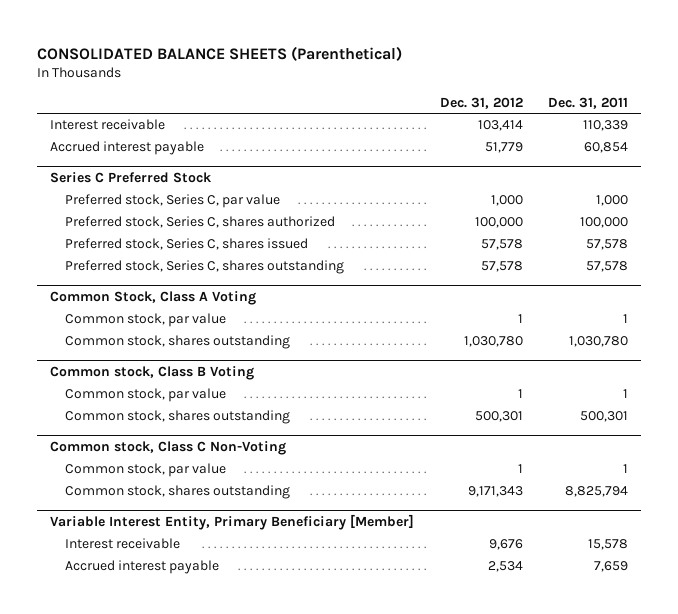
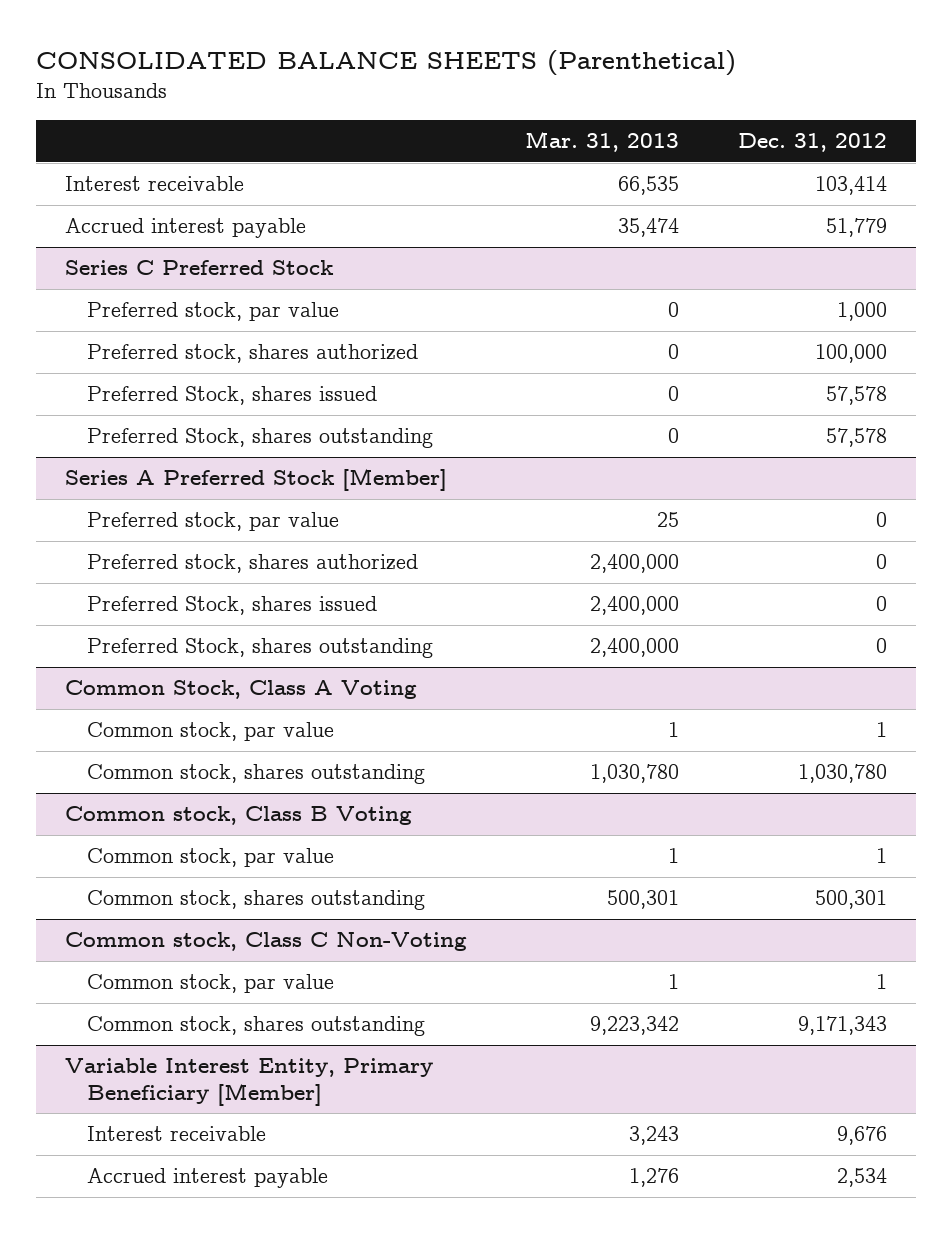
[548,96,629,109] Dec. 31, 2011 -> none
none -> [525,131,680,153] Mar. 31, 2013
[65,194,281,209] Preferred stock, Series C, par value -> [86,302,339,322] Preferred stock, par value
[65,216,336,229] Preferred stock, Series C, shares authorized -> [86,344,418,364] Preferred stock, shares authorized
[65,238,309,251] Preferred stock, Series C, shares issued -> [86,386,377,406] Preferred Stock, shares issued
[65,260,345,275] Preferred stock, Series C, shares outstanding -> [86,428,433,449] Preferred Stock, shares outstanding
none -> [64,468,447,492] Series A Preferred Stock [Member]
none -> [86,512,339,532] Preferred stock, par value
none -> [86,554,418,574] Preferred stock, shares authorized
none -> [86,596,377,616] Preferred Stock, shares issued
none -> [86,638,433,659] Preferred Stock, shares outstanding

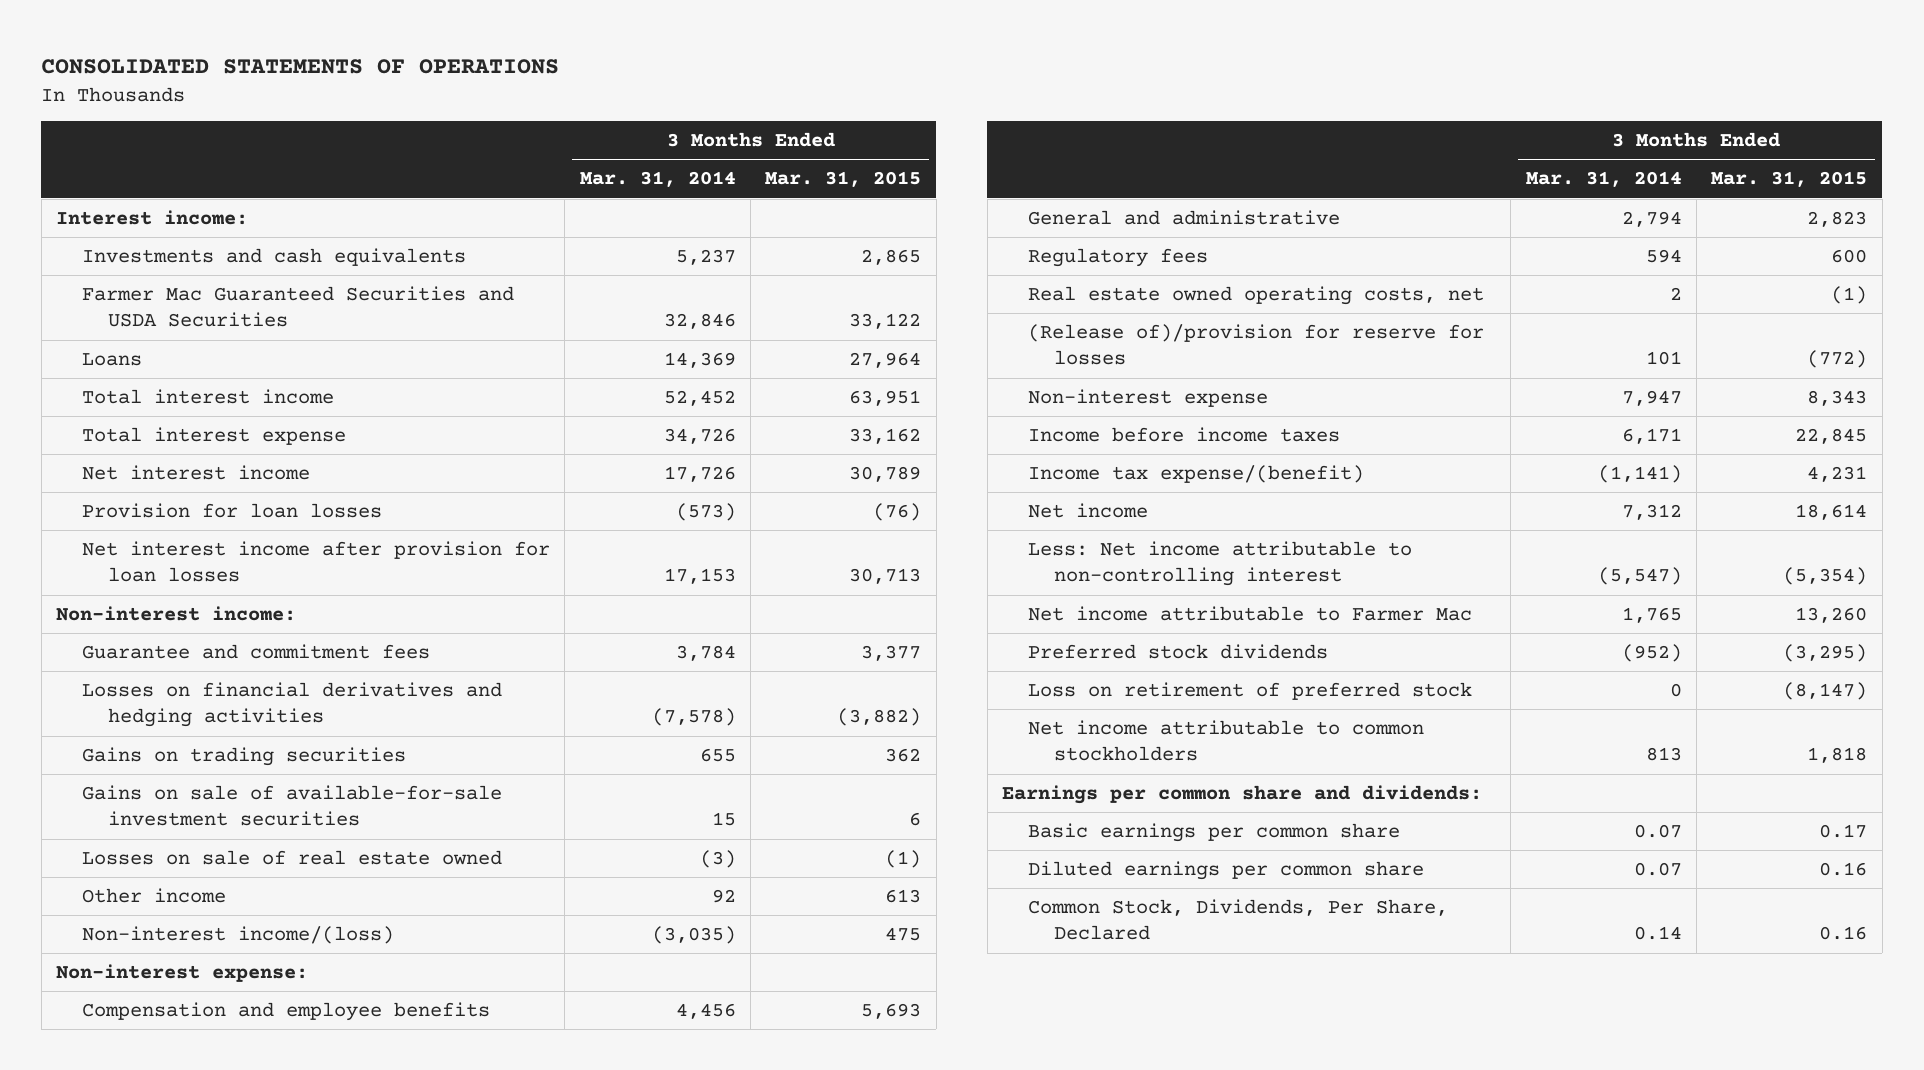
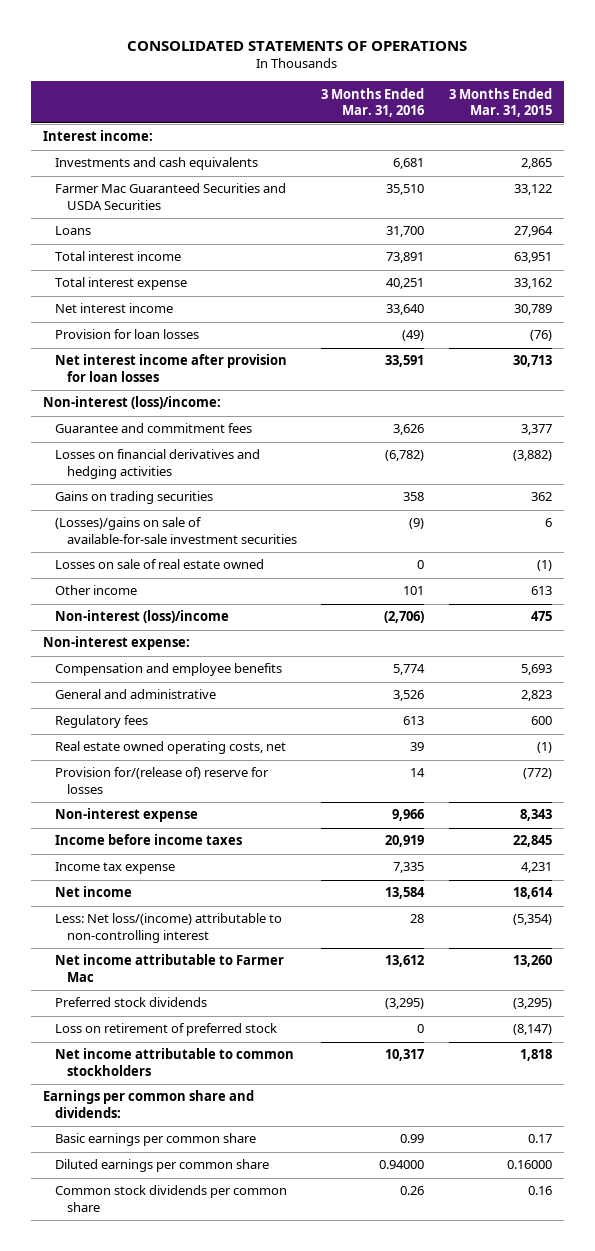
[579,171,736,188] Mar. 31, 2014 -> none
none -> [321,87,425,117] 3 Months Ended Mar. 31, 2016
[56,606,297,622] Non-interest income: -> [42,396,221,410] Non-interest (loss)/income:
[82,785,503,827] Gains on sale of available-for-sale investment securities -> [54,517,297,544] (Losses)/gains on sale of available-for-sale investment securities
[82,926,395,945] Non-interest income/(loss) -> [54,610,229,624] Non-interest (loss)/income
[1027,324,1484,366] (Release of)/provision for reserve for losses -> [54,767,269,794] Provision for/(release of) reserve for losses
[1027,465,1364,484] Income tax expense/(benefit) -> [54,862,175,875] Income tax expense
[1027,541,1412,587] Less: Net income attributable to non-controlling interest -> [54,913,282,943] Less: Net loss/(income) attributable to non-controlling interest
[1819,862,1868,877] 0.16 -> [506,1160,552,1170] 0.16000
[1027,899,1448,941] Common Stock, Dividends, Per Share, Declared -> [54,1185,287,1212] Common stock dividends per common share

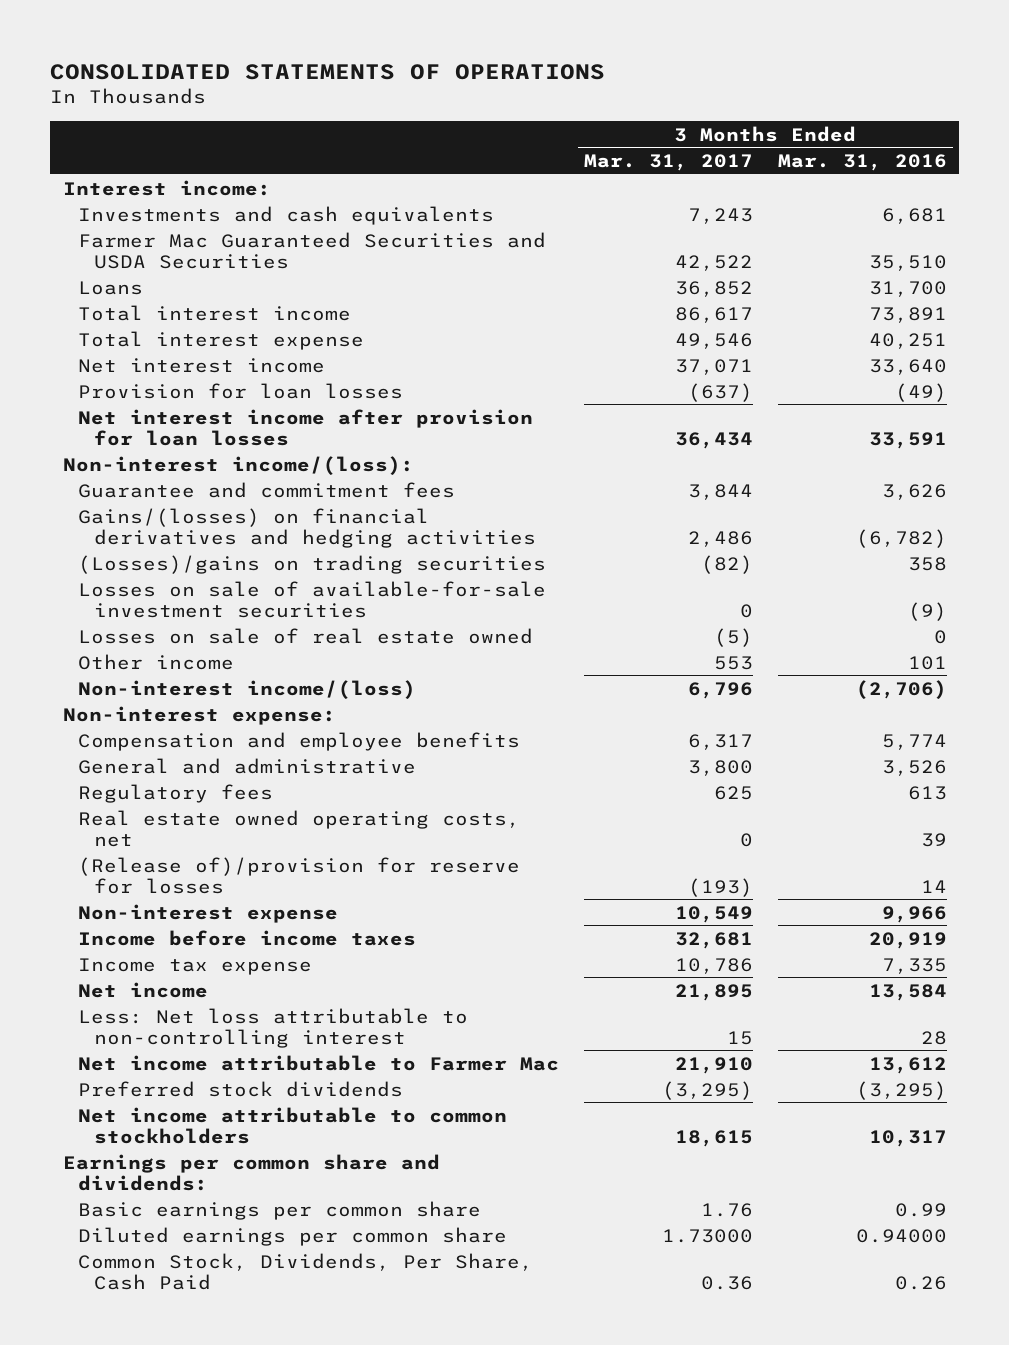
[448,87,552,117] 3 Months Ended Mar. 31, 2015 -> none
none -> [583,154,753,172] Mar. 31, 2017
[42,396,221,410] Non-interest (loss)/income: -> [62,455,414,475] Non-interest income/(loss):
[54,449,260,479] Losses on financial derivatives and hedging activities -> [78,507,536,548] Gains/(losses) on financial derivatives and hedging activities
[54,491,213,505] Gains on trading securities -> [78,554,547,574] (Losses)/gains on trading securities
[54,517,297,544] (Losses)/gains on sale of available-for-sale investment securities -> [78,580,547,618] Losses on sale of available-for-sale investment securities
[54,610,229,624] Non-interest (loss)/income -> [78,679,417,699] Non-interest income/(loss)
[54,767,269,794] Provision for/(release of) reserve for losses -> [78,856,521,894] (Release of)/provision for reserve for losses
[54,913,282,943] Less: Net loss/(income) attributable to non-controlling interest -> [78,1007,469,1048] Less: Net loss attributable to non-controlling interest
[54,1023,277,1037] Loss on retirement of preferred stock -> none
[54,1185,287,1212] Common stock dividends per common share -> [78,1252,534,1290] Common Stock, Dividends, Per Share, Cash Paid

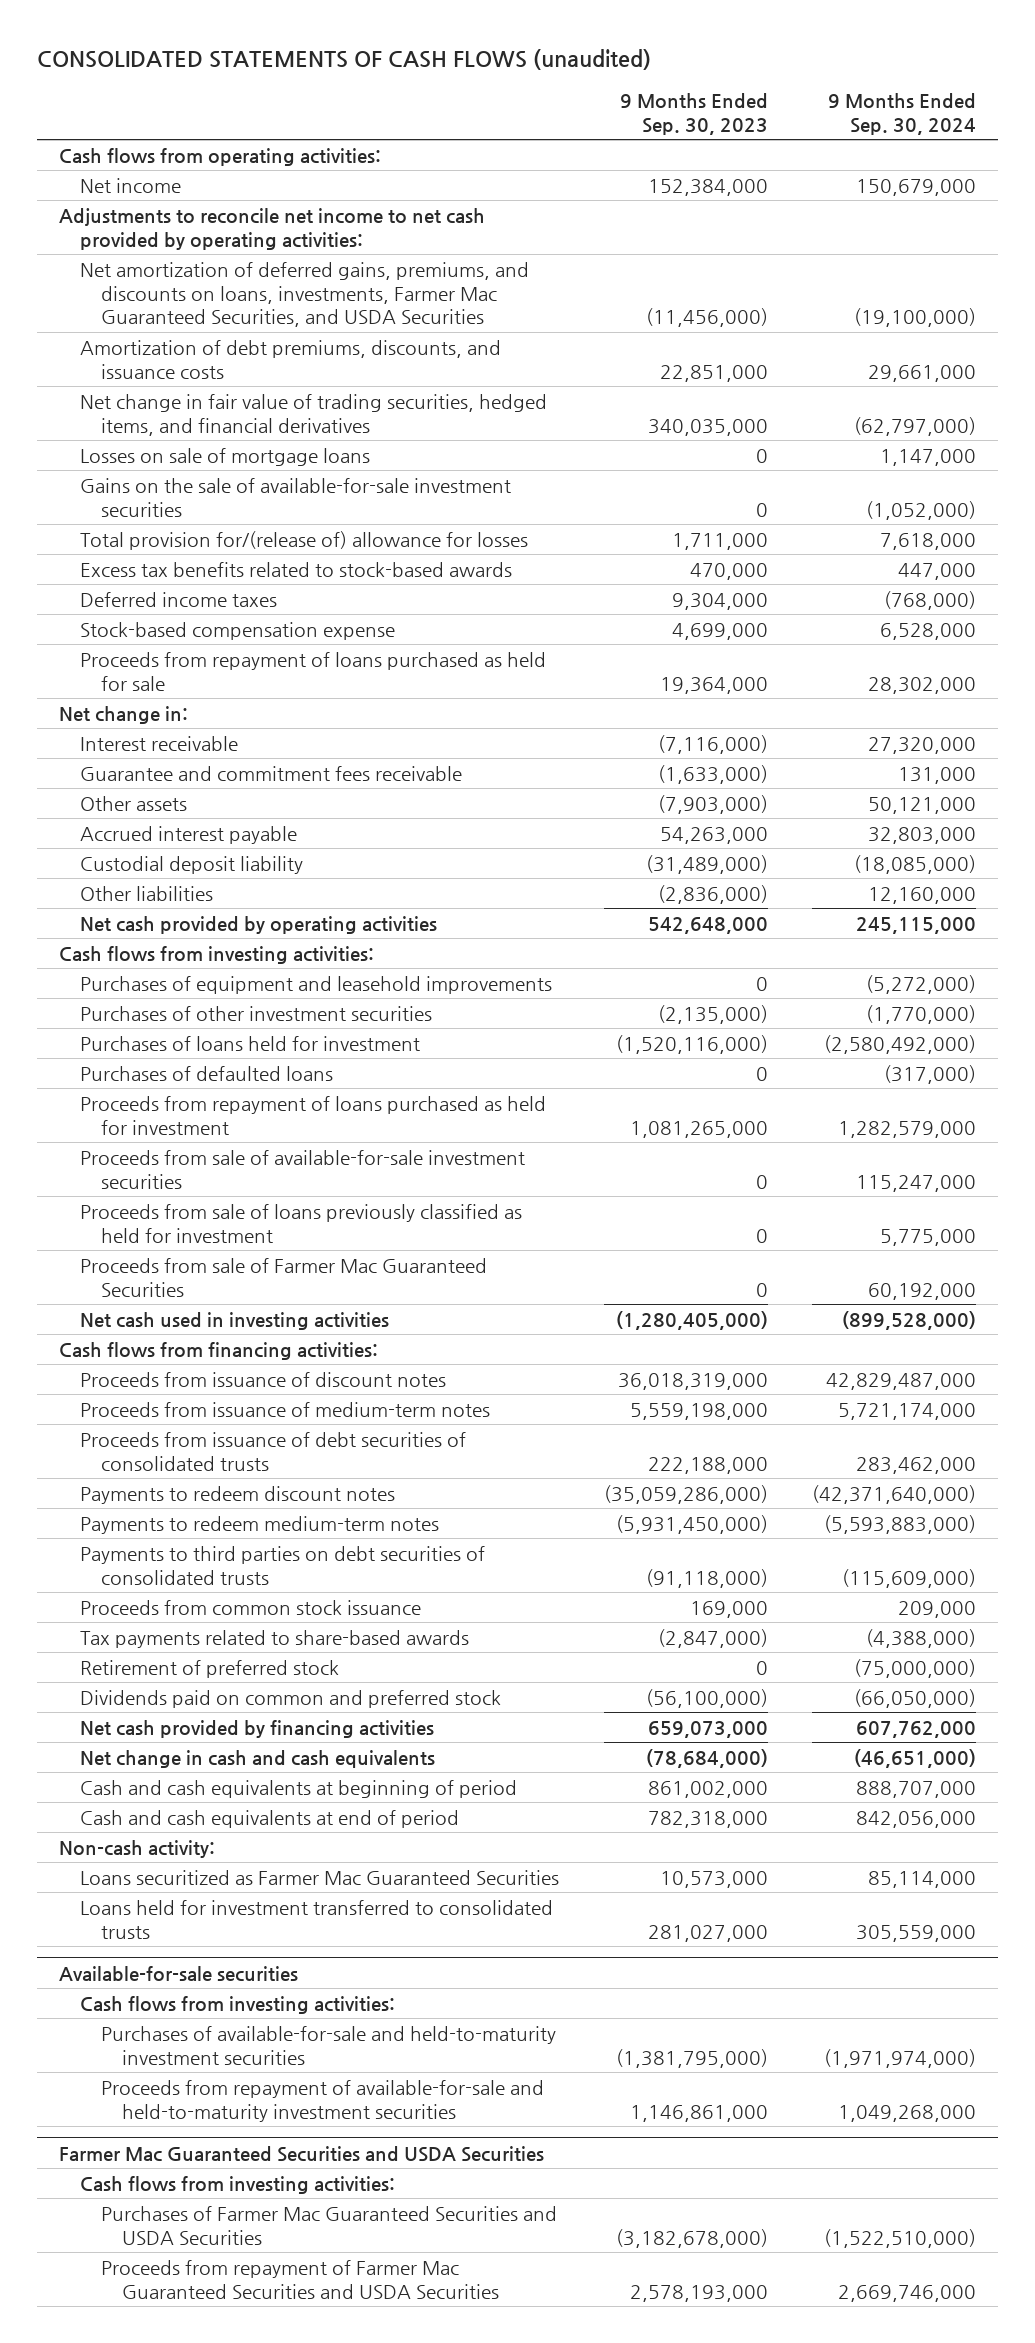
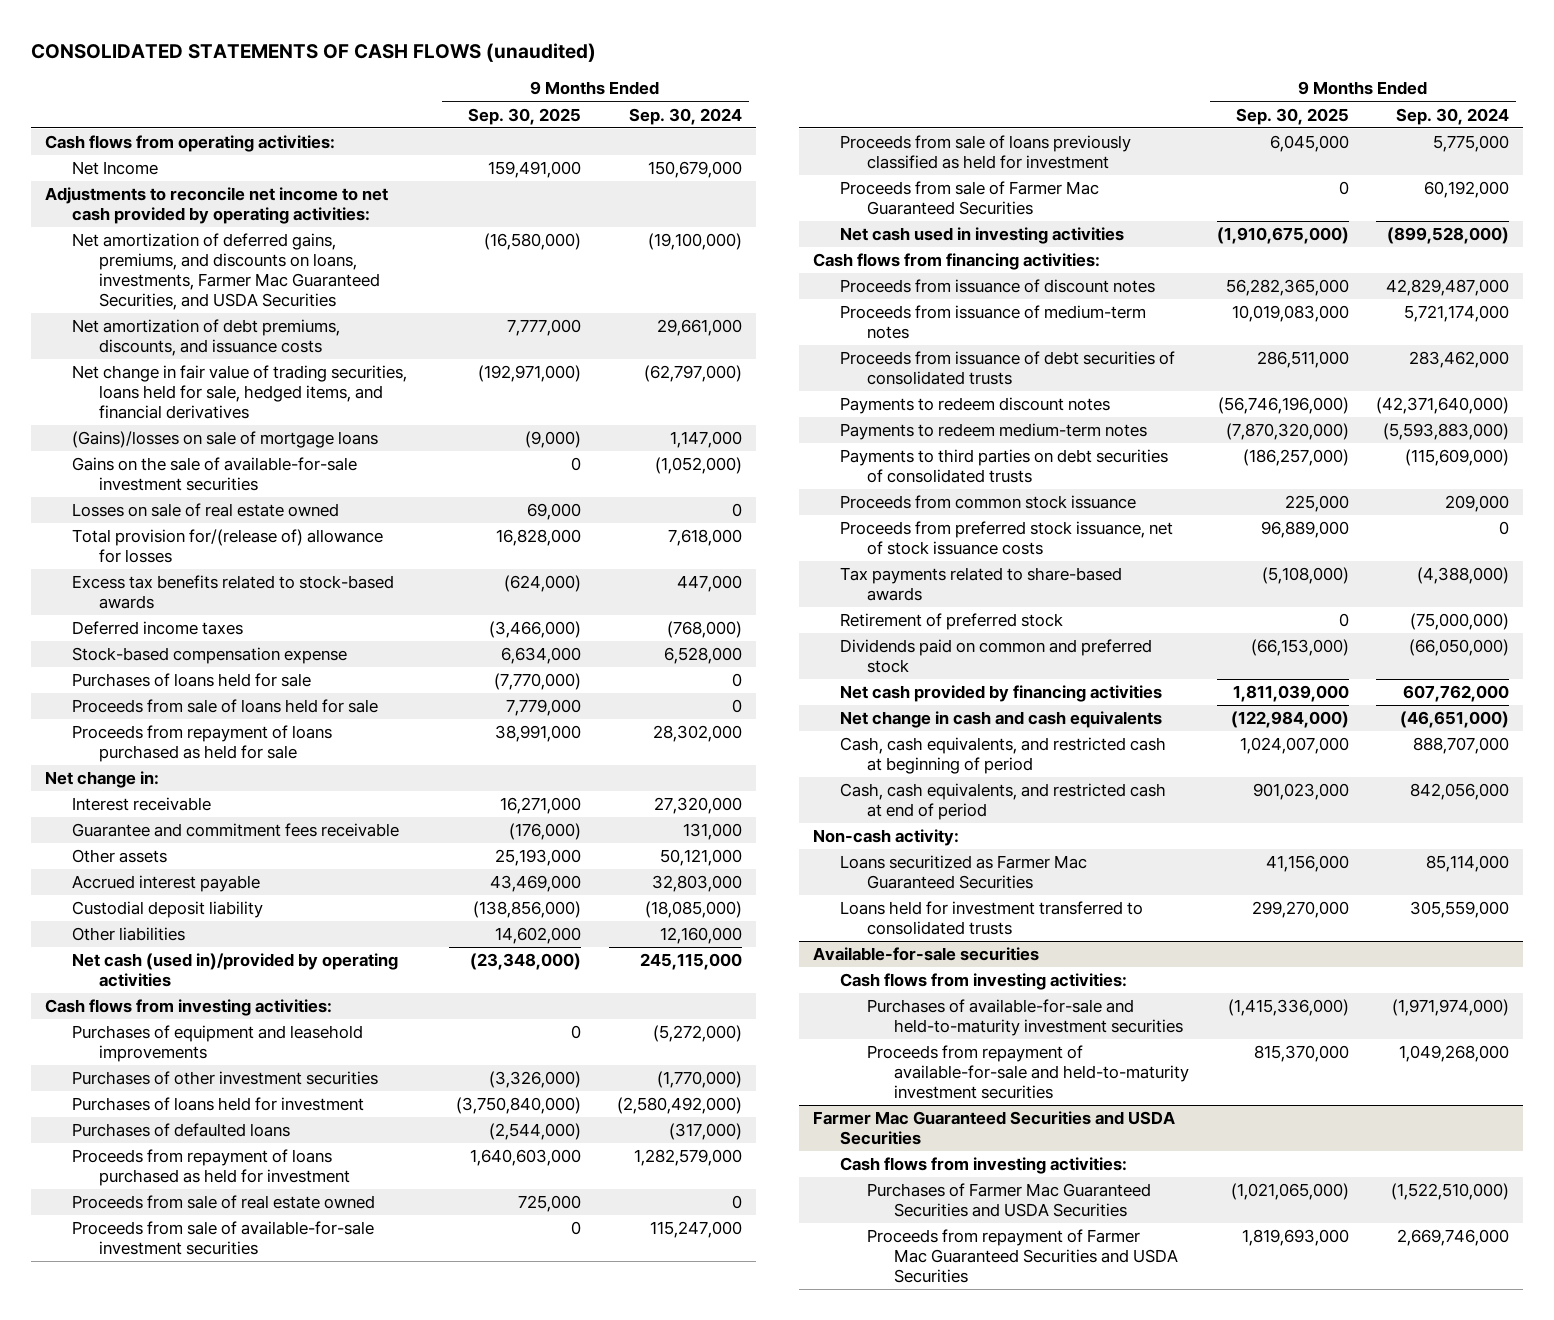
[619,92,768,135] 9 Months Ended Sep. 30, 2023 -> none
none -> [468,107,582,125] Sep. 30, 2025
[80,177,182,193] Net income -> [72,161,159,176] Net Income
[80,339,502,379] Amortization of debt premiums, discounts, and issuance costs -> [72,319,341,357] Net amortization of debt premiums, discounts, and issuance costs
[80,393,548,436] Net change in fair value of trading securities, hedged items, and financial derivatives -> [72,365,408,420] Net change in fair value of trading securities, loans held for sale, hedged items, and financial derivatives
[80,447,371,466] Losses on sale of mortgage loans -> [72,431,379,449] (Gains)/losses on sale of mortgage loans
none -> [72,503,340,518] Losses on sale of real estate owned
none -> [72,673,312,688] Purchases of loans held for sale
none -> [72,699,379,714] Proceeds from sale of loans held for sale
[80,915,438,934] Net cash provided by operating activities -> [72,953,399,988] Net cash (used in)/provided by operating activities
none -> [72,1195,376,1210] Proceeds from sale of real estate owned
none -> [839,521,1173,556] Proceeds from preferred stock issuance, net of stock issuance costs
[80,1779,518,1798] Cash and cash equivalents at beginning of period -> [839,737,1166,775] Cash, cash equivalents, and restricted cash at beginning of period
[80,1809,460,1828] Cash and cash equivalents at end of period -> [839,783,1166,821] Cash, cash equivalents, and restricted cash at end of period

